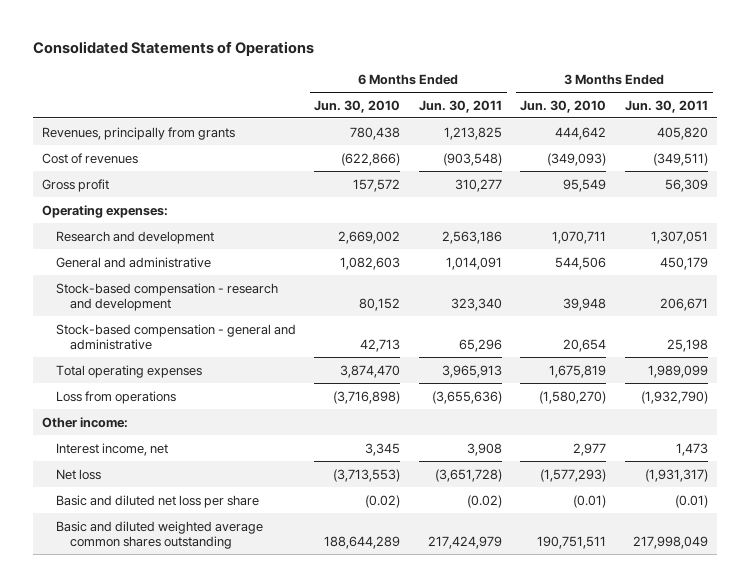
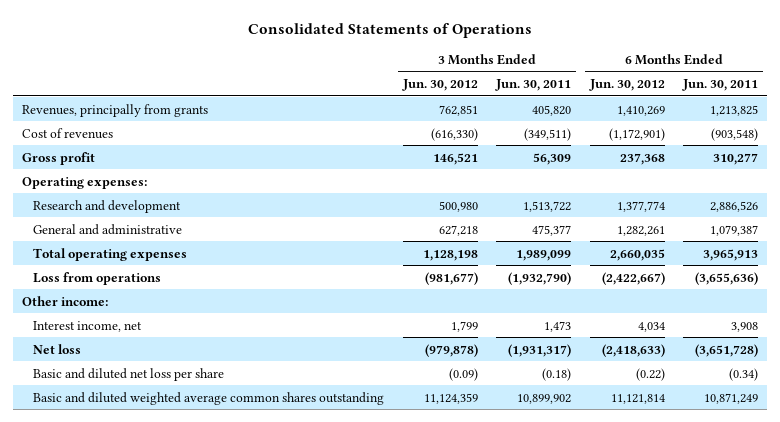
[314,99,401,113] Jun. 30, 2010 -> none
[520,99,607,113] Jun. 30, 2010 -> none
none -> [401,78,478,91] Jun. 30, 2012
none -> [588,78,665,91] Jun. 30, 2012
[55,282,278,311] Stock-based compensation - research and development -> none
[55,323,296,350] Stock-based compensation - general and administrative -> none
[441,230,502,244] 2,563,186 -> [710,200,759,212] 2,886,526
[650,230,708,244] 1,307,051 -> [523,200,572,212] 1,513,722
[445,256,502,270] 1,014,091 -> [710,224,759,236] 1,079,387
[659,256,708,270] 450,179 -> [532,224,572,236] 475,377
[466,494,502,508] (0.02) -> [729,367,759,381] (0.34)
[674,494,708,508] (0.01) -> [542,367,572,381] (0.18)
[427,535,502,549] 217,424,979 -> [704,392,759,404] 10,871,249
[632,535,708,549] 217,998,049 -> [517,393,572,404] 10,899,902

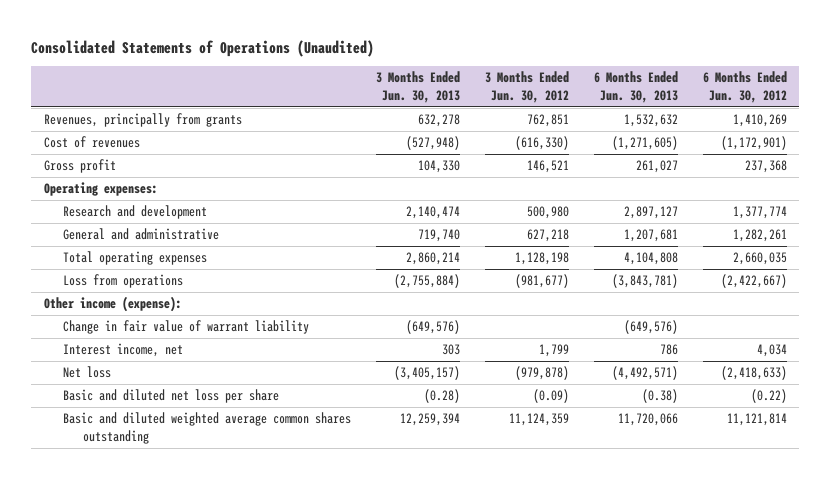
[247,22,532,38] Consolidated Statements of Operations -> [31,39,375,57] Consolidated Statements of Operations (Unaudited)
[495,78,572,91] Jun. 30, 2011 -> none
[682,78,759,91] Jun. 30, 2011 -> none
none -> [376,71,461,104] 3 Months Ended Jun. 30, 2013
none -> [594,71,679,104] 6 Months Ended Jun. 30, 2013
[21,295,108,306] Other income: -> [43,296,182,313] Other income (expense):
none -> [63,320,310,335] Change in fair value of warrant liability

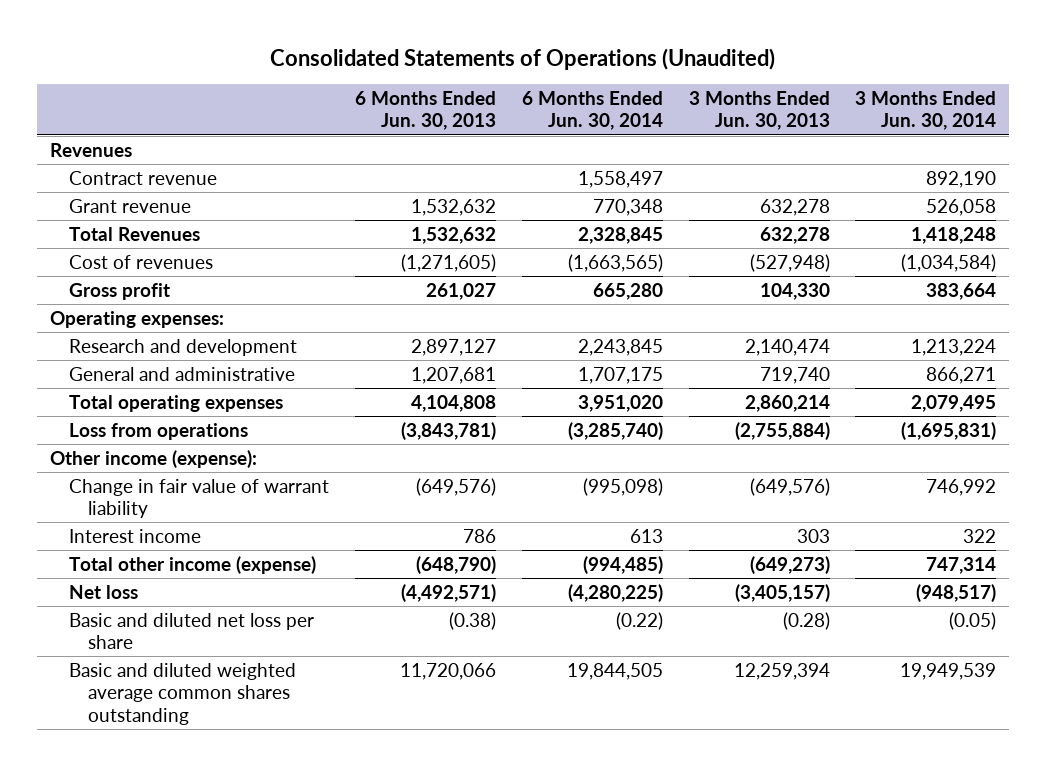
[485,71,570,104] 3 Months Ended Jun. 30, 2012 -> none
[702,71,787,104] 6 Months Ended Jun. 30, 2012 -> none
none -> [521,90,663,131] 6 Months Ended Jun. 30, 2014
none -> [855,90,997,131] 3 Months Ended Jun. 30, 2014
none -> [49,142,132,157] Revenues
none -> [68,170,217,185] Contract revenue
[43,113,242,128] Revenues, principally from grants -> [68,198,191,213] Grant revenue
none -> [68,226,200,241] Total Revenues
[63,343,184,358] Interest income, net -> [68,528,201,543] Interest income
none -> [68,555,316,574] Total other income (expense)

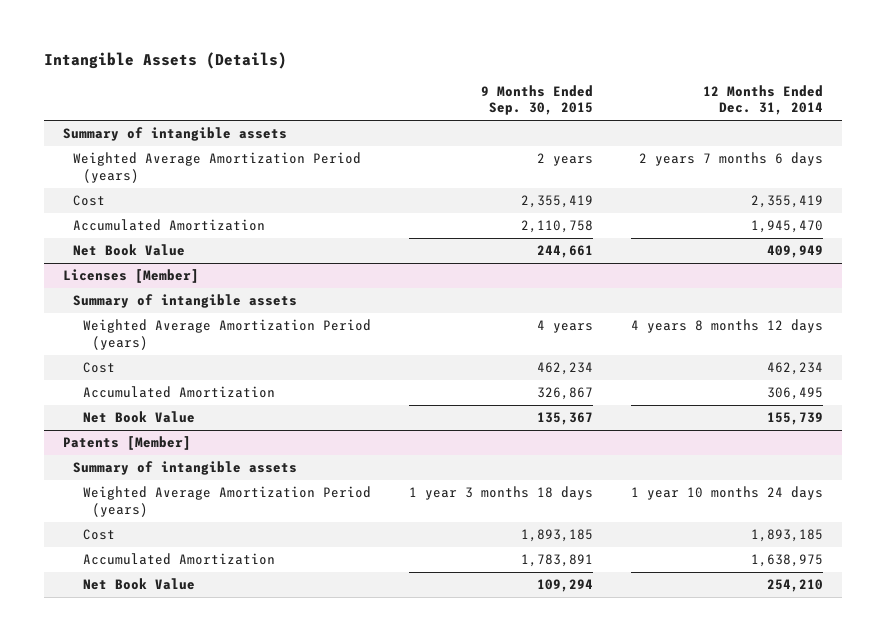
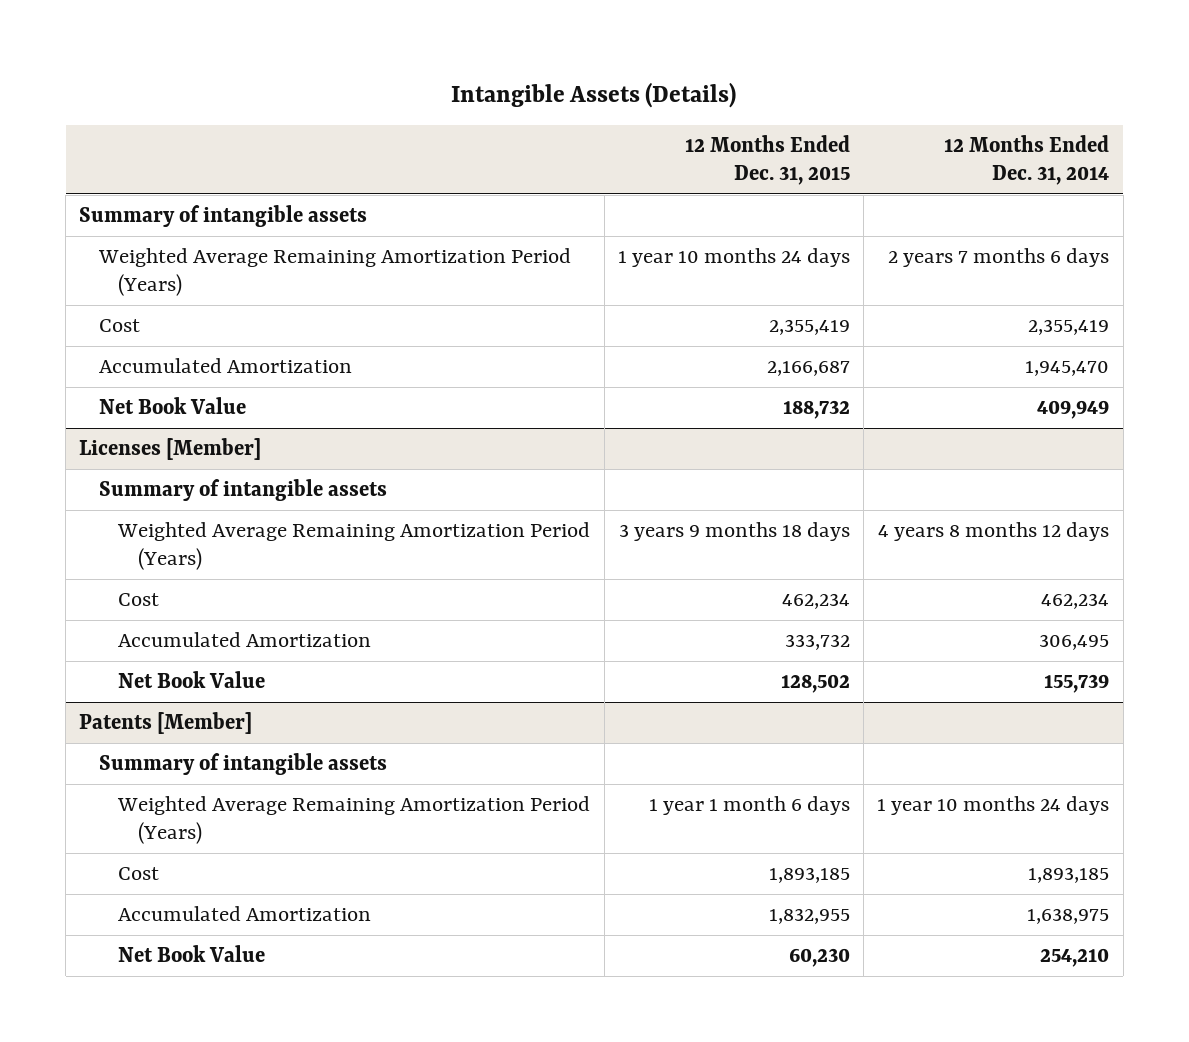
[480,84,593,116] 9 Months Ended Sep. 30, 2015 -> none
none -> [684,135,850,185] 12 Months Ended Dec. 31, 2015
[72,152,361,183] Weighted Average Amortization Period (years) -> [97,248,571,296] Weighted Average Remaining Amortization Period (Years)
[82,319,371,350] Weighted Average Amortization Period (years) -> [117,522,591,570] Weighted Average Remaining Amortization Period (Years)
[82,486,371,517] Weighted Average Amortization Period (years) -> [117,796,591,844] Weighted Average Remaining Amortization Period (Years)

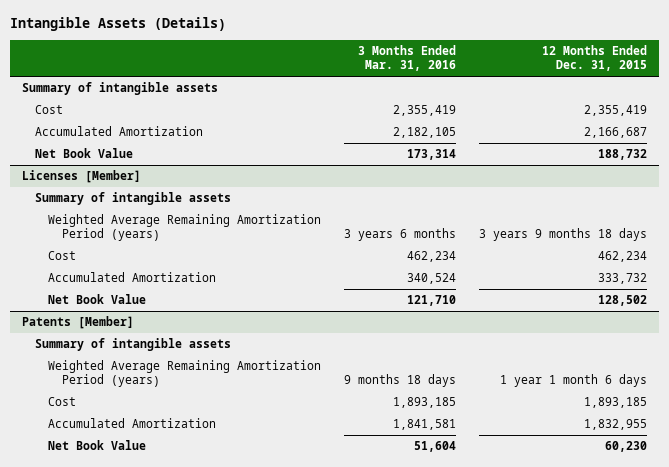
[944,135,1110,185] 12 Months Ended Dec. 31, 2014 -> none
none -> [358,45,457,72] 3 Months Ended Mar. 31, 2016
[97,248,571,296] Weighted Average Remaining Amortization Period (Years) -> none
[117,522,591,570] Weighted Average Remaining Amortization Period (Years) -> [48,214,322,242] Weighted Average Remaining Amortization Period (years)
[117,796,591,844] Weighted Average Remaining Amortization Period (Years) -> [48,360,322,388] Weighted Average Remaining Amortization Period (years)

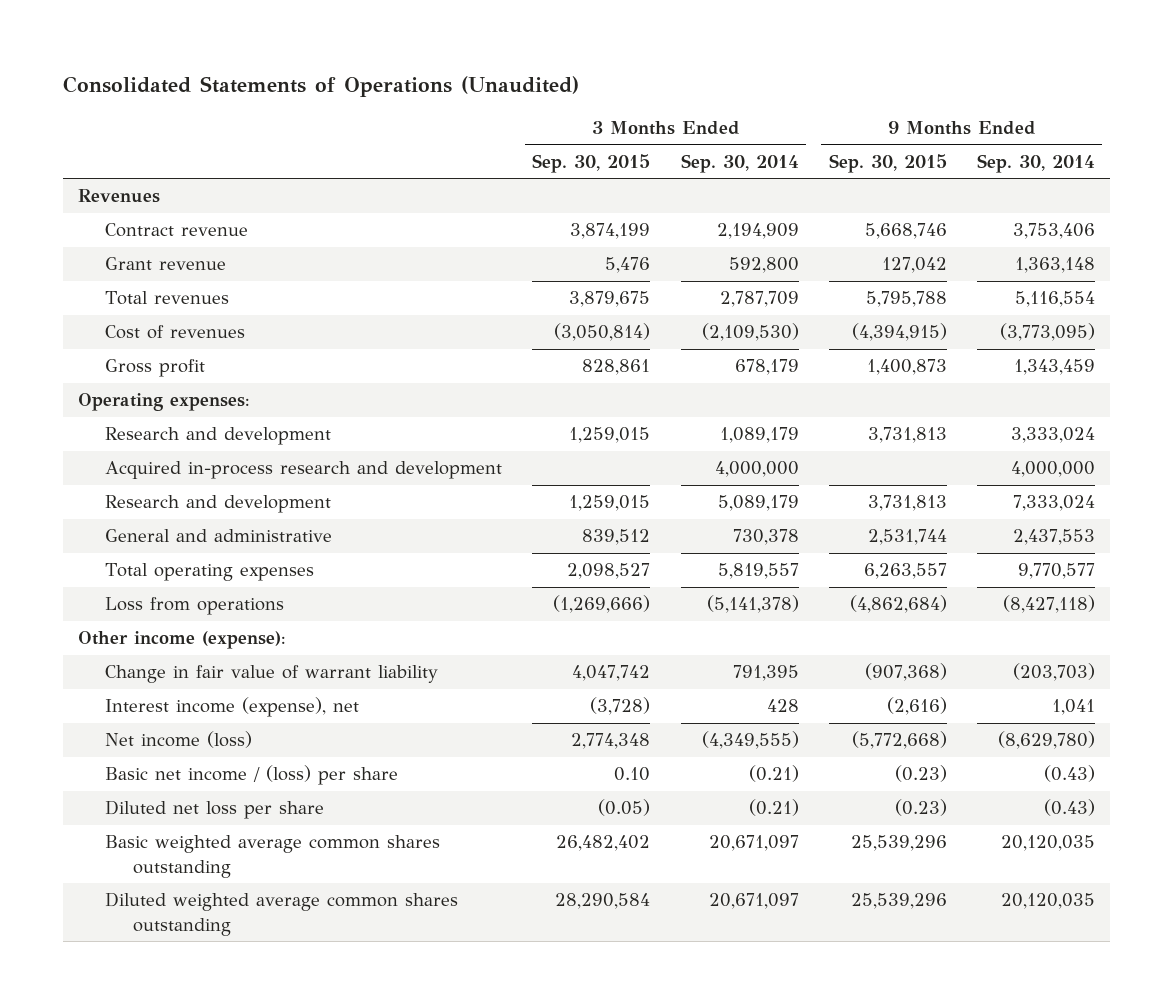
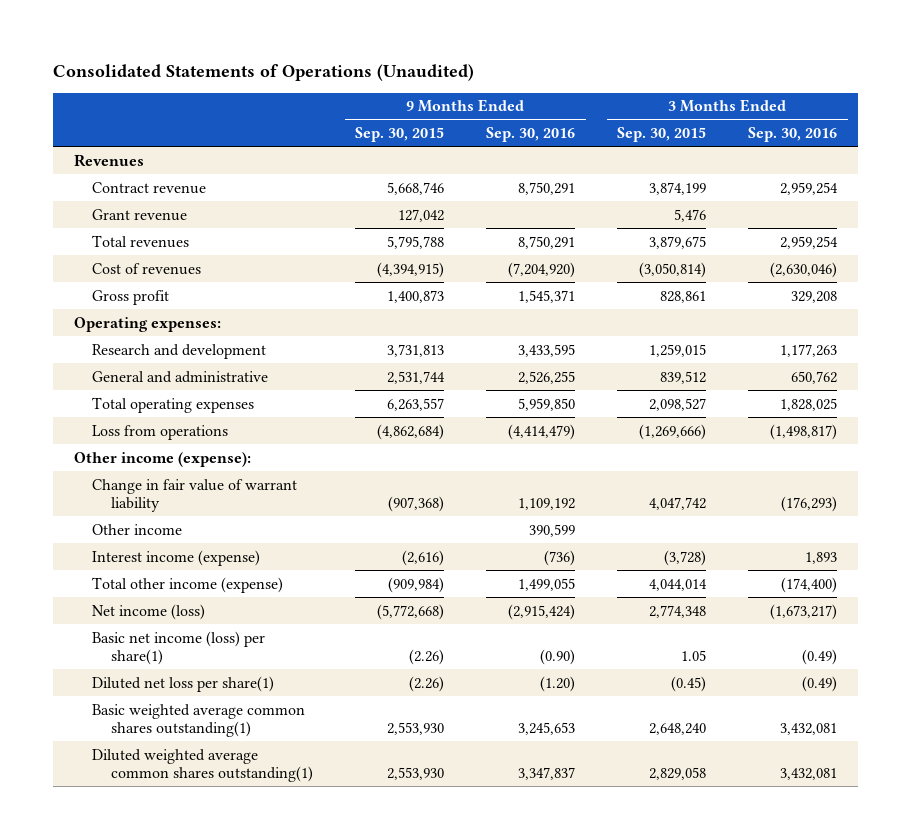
[680,153,799,173] Sep. 30, 2014 -> none
[976,153,1095,173] Sep. 30, 2014 -> none
none -> [486,127,576,143] Sep. 30, 2016
none -> [748,127,838,143] Sep. 30, 2016
[105,461,503,480] Acquired in-process research and development -> none
[105,495,332,514] Research and development -> none
none -> [92,523,183,535] Other income
[105,697,360,718] Interest income (expense), net -> [92,549,261,566] Interest income (expense)
none -> [92,576,284,593] Total other income (expense)
[105,765,399,786] Basic net income / (loss) per share -> [92,630,266,665] Basic net income (loss) per share(1)
[614,767,651,782] 0.10 -> [681,649,707,661] 1.05
[894,765,947,783] (0.23) -> [409,648,445,665] (2.26)
[105,800,325,820] Diluted net loss per share -> [92,675,275,692] Diluted net loss per share(1)
[598,799,651,817] (0.05) -> [671,675,707,692] (0.45)
[894,799,947,817] (0.23) -> [409,675,445,692] (2.26)
[105,835,441,878] Basic weighted average common shares outstanding -> [92,703,306,737] Basic weighted average common shares outstanding(1)
[556,835,651,852] 26,482,402 -> [649,722,707,735] 2,648,240
[850,835,947,852] 25,539,296 -> [387,721,445,735] 2,553,930
[105,892,459,936] Diluted weighted average common shares outstanding -> [92,748,314,782] Diluted weighted average common shares outstanding(1)
[555,893,651,910] 28,290,584 -> [649,766,707,780] 2,829,058
[850,893,947,910] 25,539,296 -> [387,766,445,780] 2,553,930

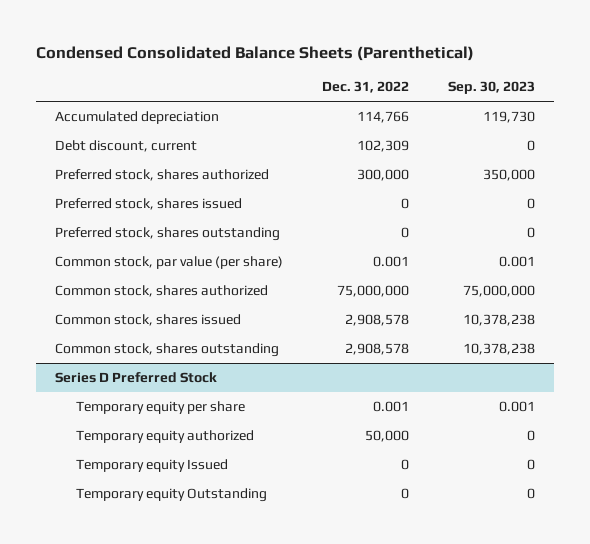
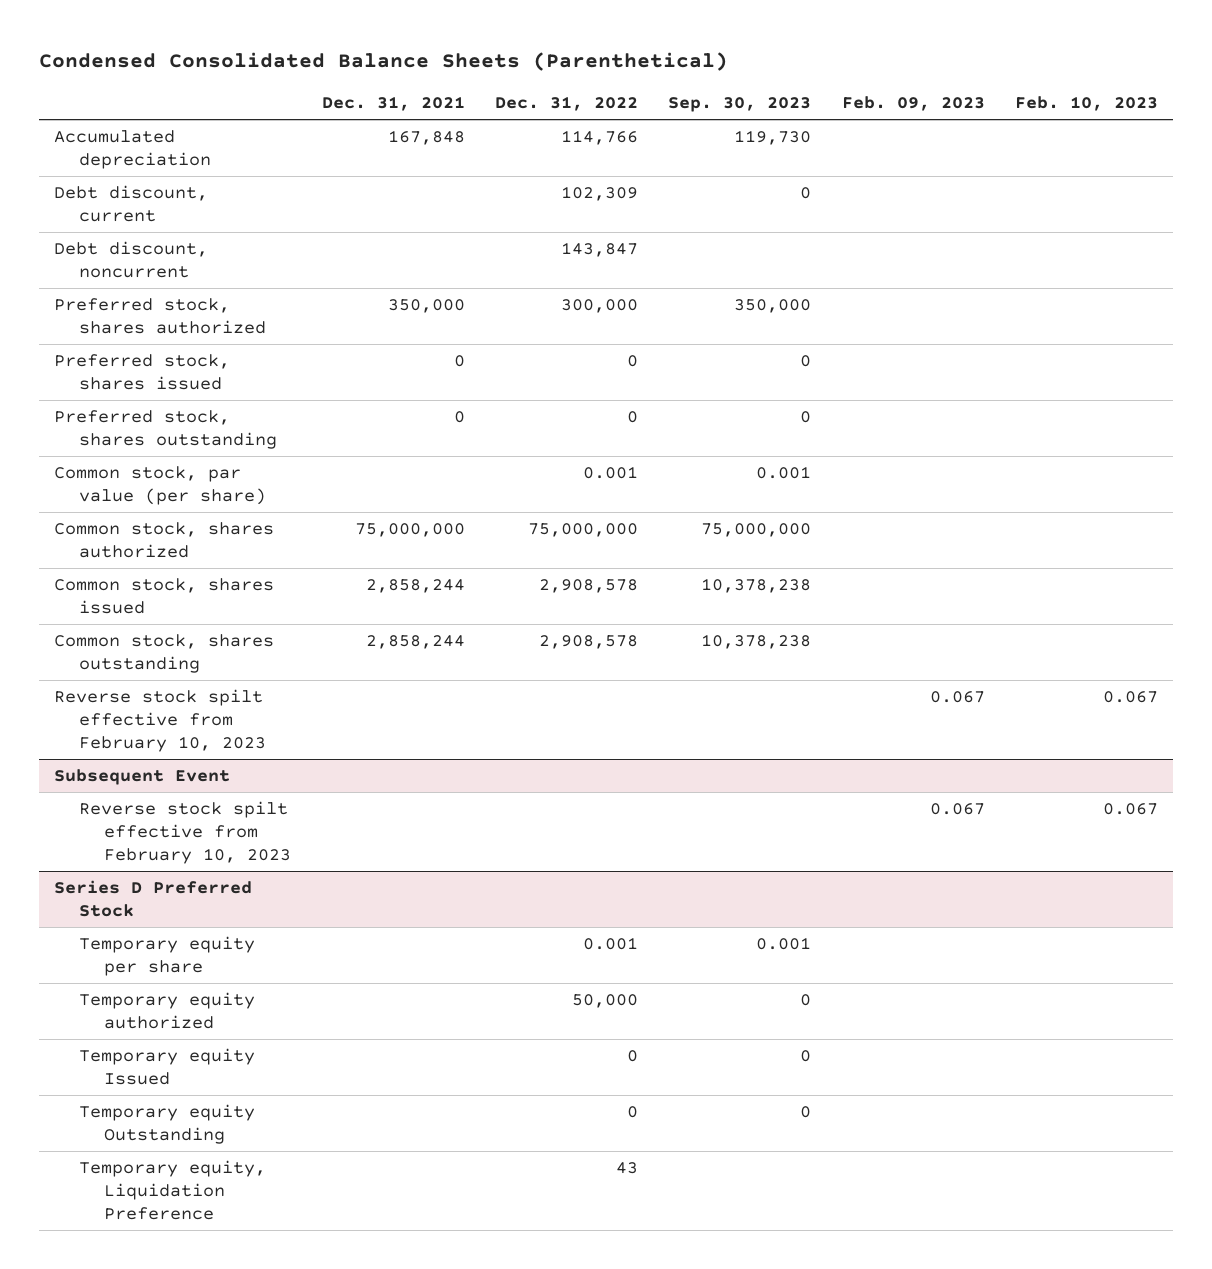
none -> [321,95,465,111] Dec. 31, 2021
none -> [841,95,985,111] Feb. 09, 2023
none -> [1014,95,1158,111] Feb. 10, 2023
none -> [53,241,208,279] Debt discount, noncurrent
none -> [53,689,267,752] Reverse stock spilt effective from February 10, 2023
none -> [53,769,230,786] Subsequent Event
none -> [79,801,292,864] Reverse stock spilt effective from February 10, 2023
none -> [79,1160,267,1220] Temporary equity, Liquidation Preference

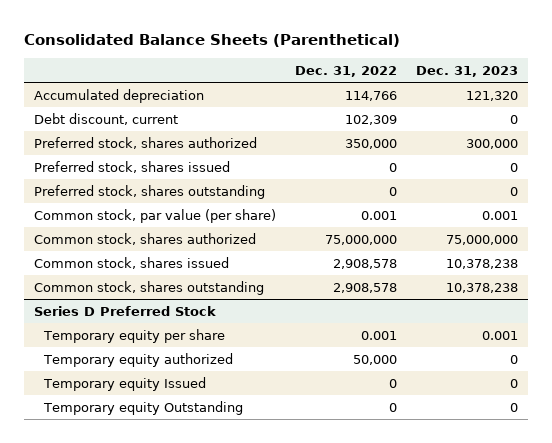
[38,52,728,72] Condensed Consolidated Balance Sheets (Parenthetical) -> [24,33,401,47] Consolidated Balance Sheets (Parenthetical)
[321,95,465,111] Dec. 31, 2021 -> none
[668,96,812,112] Sep. 30, 2023 -> none
[841,95,985,111] Feb. 09, 2023 -> none
[1014,95,1158,111] Feb. 10, 2023 -> none
none -> [416,65,519,77] Dec. 31, 2023
[53,241,208,279] Debt discount, noncurrent -> none
[561,299,639,314] 300,000 -> [345,138,398,149] 350,000
[53,689,267,752] Reverse stock spilt effective from February 10, 2023 -> none
[53,769,230,786] Subsequent Event -> none
[79,801,292,864] Reverse stock spilt effective from February 10, 2023 -> none
[79,1160,267,1220] Temporary equity, Liquidation Preference -> none

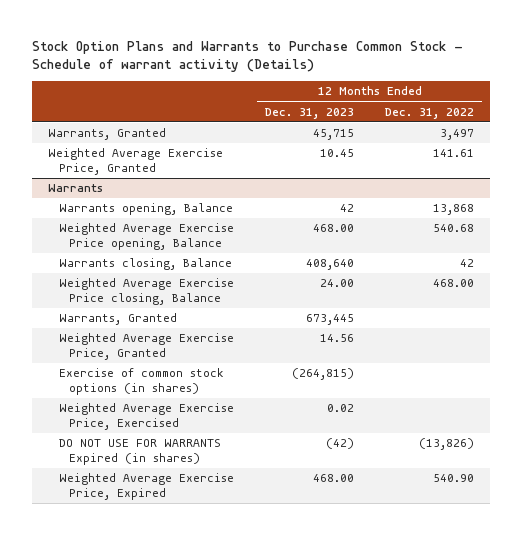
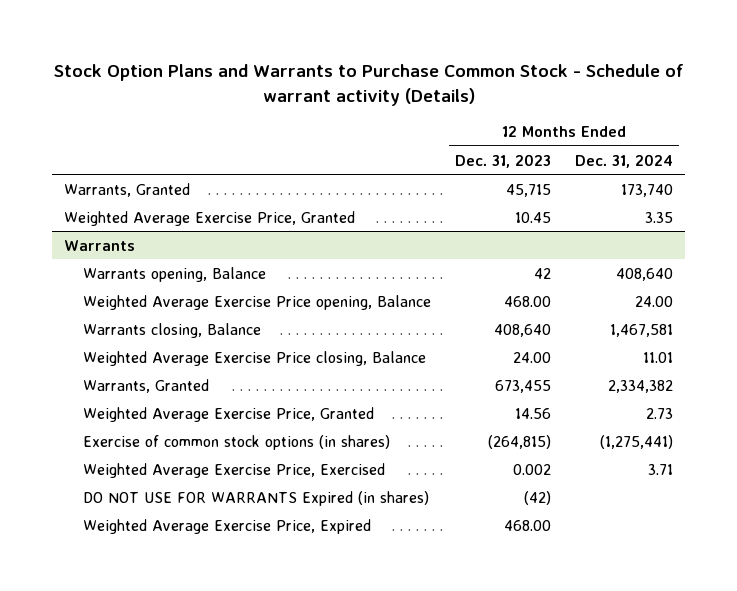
[385,107,475,119] Dec. 31, 2022 -> none
none -> [575,153,674,168] Dec. 31, 2024
[305,314,354,326] 673,445 -> [495,379,552,393] 673,455
[326,404,354,413] 0.02 -> [513,463,552,475] 0.002

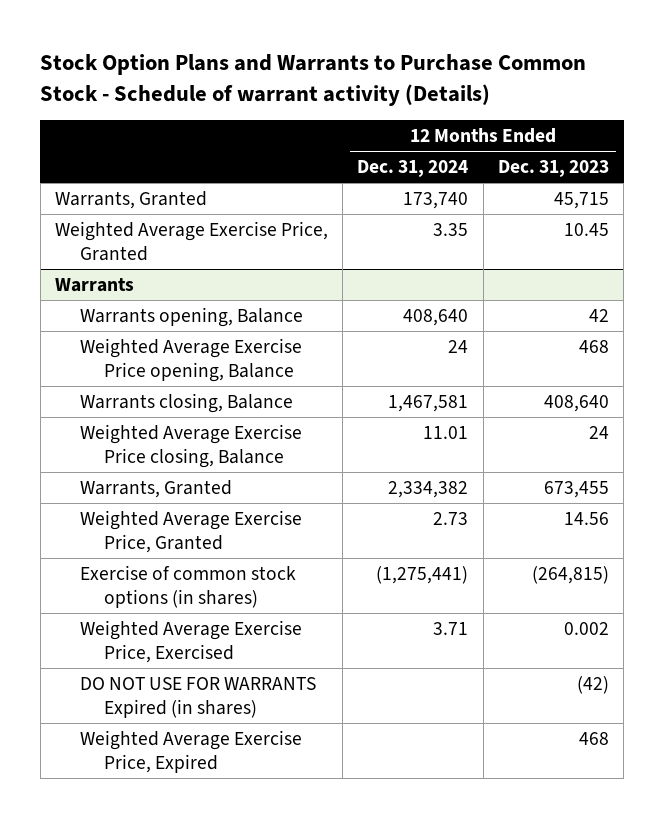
[504,295,552,307] 468.00 -> [578,339,609,353] 468
[635,295,674,307] 24.00 -> [448,339,469,353] 24
[513,351,552,363] 24.00 -> [588,425,609,439] 24
[504,519,552,531] 468.00 -> [578,731,609,745] 468

